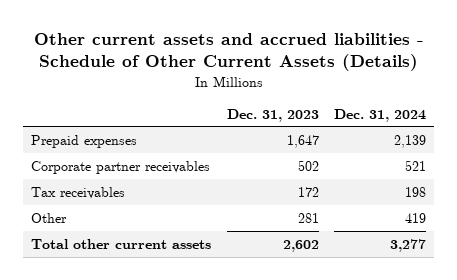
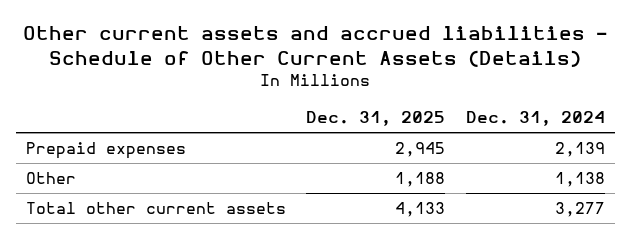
[226,108,319,122] Dec. 31, 2023 -> none
none -> [306,111,446,127] Dec. 31, 2025
[31,160,211,174] Corporate partner receivables -> none
[31,186,126,199] Tax receivables -> none
[405,212,427,223] 419 -> [554,171,605,187] 1,138

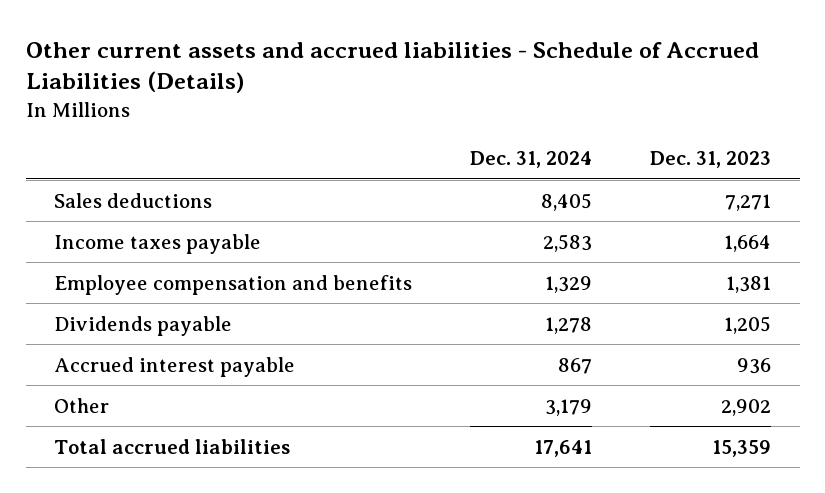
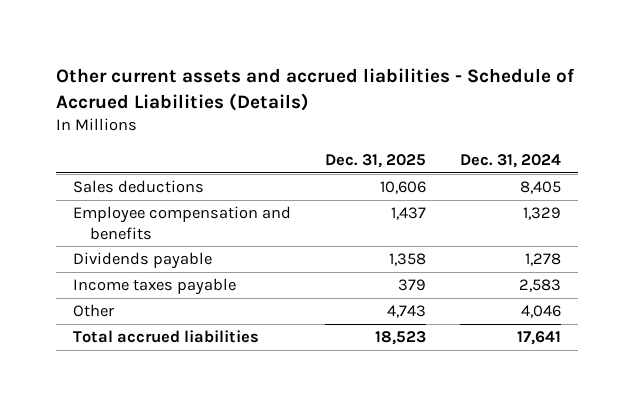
[649,151,771,169] Dec. 31, 2023 -> none
none -> [325,153,427,168] Dec. 31, 2025
[54,356,296,377] Accrued interest payable -> none
[54,233,262,254] Income taxes payable -> [73,278,237,296] Income taxes payable
[545,398,593,416] 3,179 -> [521,305,562,319] 4,046

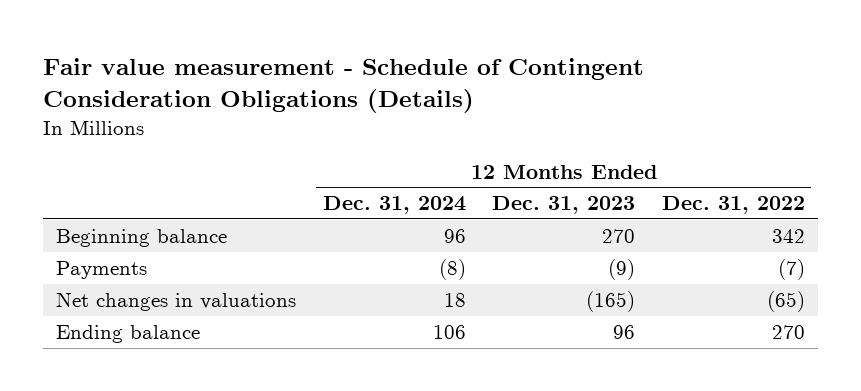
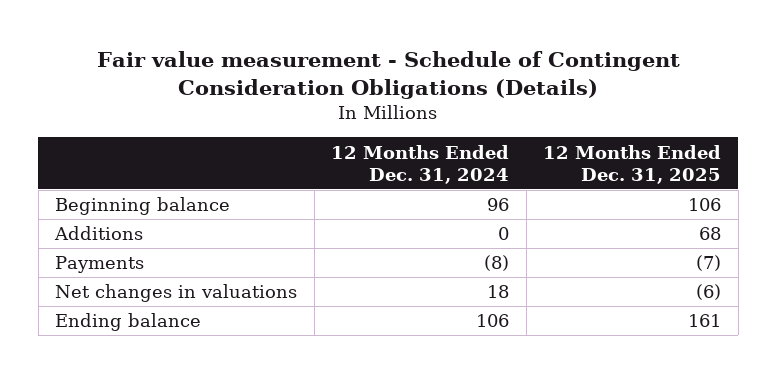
[492,196,636,215] Dec. 31, 2023 -> none
[661,196,805,215] Dec. 31, 2022 -> none
none -> [543,144,722,185] 12 Months Ended Dec. 31, 2025
none -> [54,226,144,241] Additions

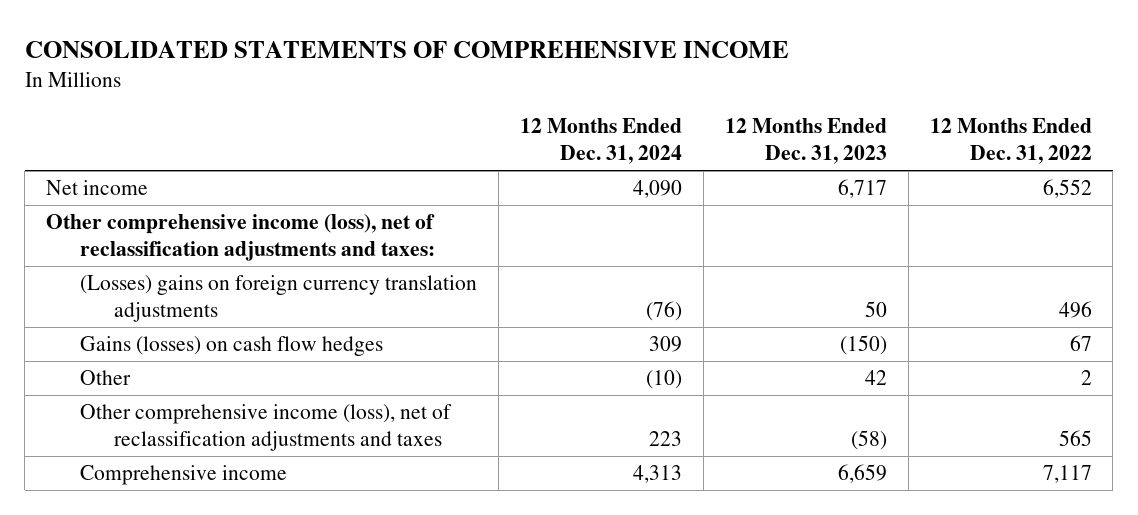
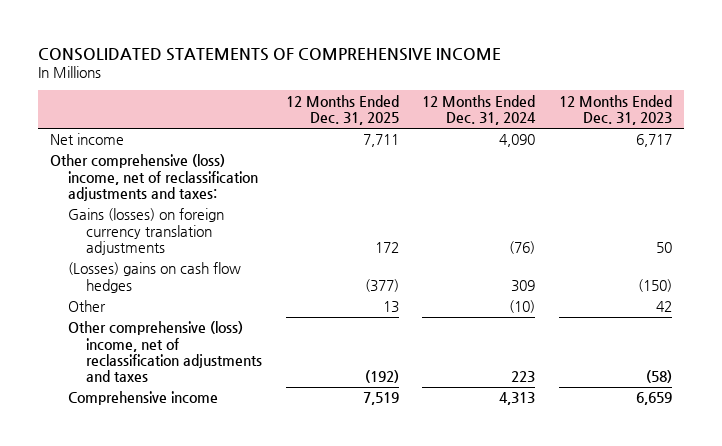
[929,118,1092,164] 12 Months Ended Dec. 31, 2022 -> none
none -> [285,94,399,126] 12 Months Ended Dec. 31, 2025
[46,214,436,262] Other comprehensive income (loss), net of reclassification adjustments and taxes: -> [49,154,258,201] Other comprehensive (loss) income, net of reclassification adjustments and taxes:
[80,275,478,323] (Losses) gains on foreign currency translation adjustments -> [67,208,224,255] Gains (losses) on foreign currency translation adjustments
[80,336,384,357] Gains (losses) on cash flow hedges -> [67,262,241,293] (Losses) gains on cash flow hedges
[80,404,453,452] Other comprehensive income (loss), net of reclassification adjustments and taxes -> [67,321,262,383] Other comprehensive (loss) income, net of reclassification adjustments and taxes

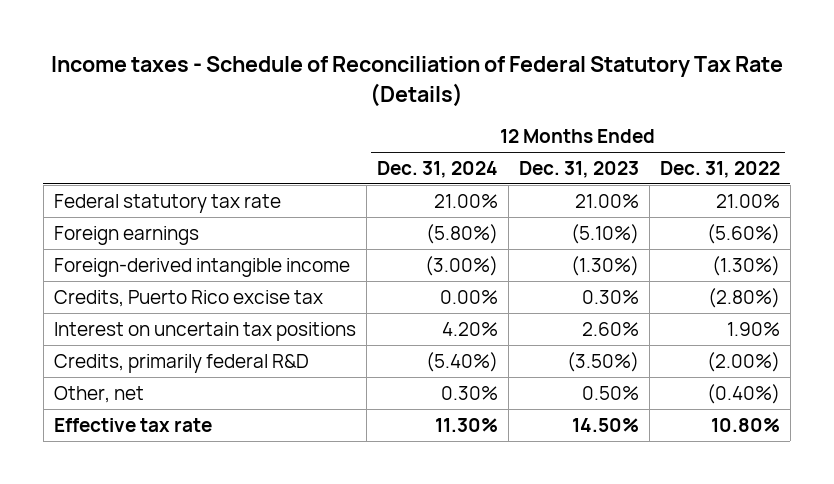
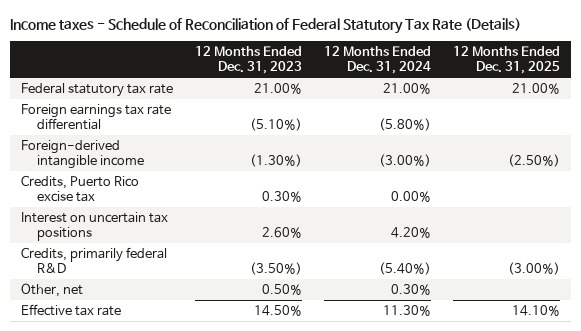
[659,160,780,178] Dec. 31, 2022 -> none
none -> [452,46,560,75] 12 Months Ended Dec. 31, 2025
[53,225,199,245] Foreign earnings -> [20,103,171,131] Foreign earnings tax rate differential

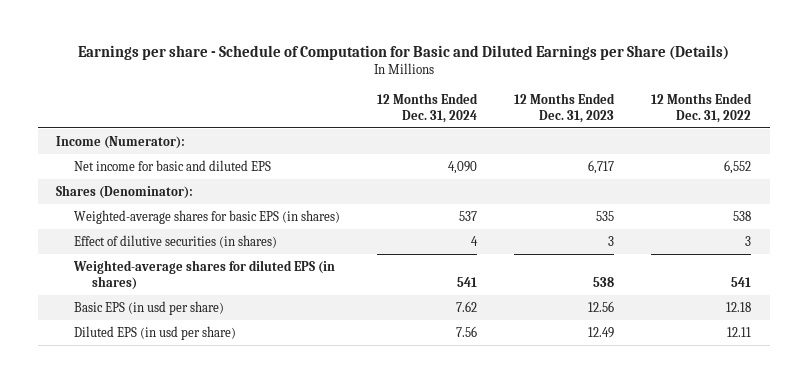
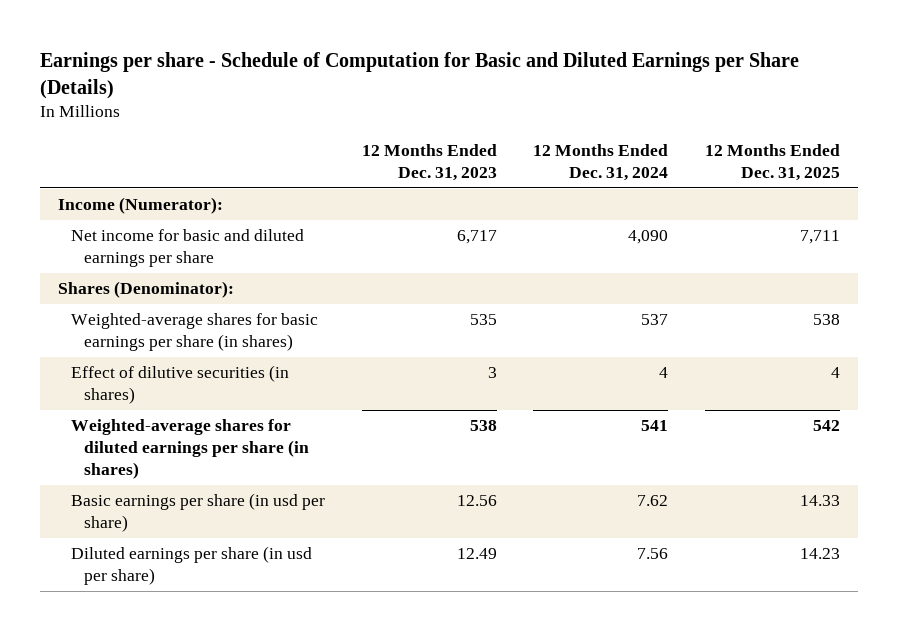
[651,92,753,123] 12 Months Ended Dec. 31, 2022 -> none
none -> [704,143,840,181] 12 Months Ended Dec. 31, 2025
[74,159,272,171] Net income for basic and diluted EPS -> [71,229,305,268] Net income for basic and diluted earnings per share
[74,209,341,224] Weighted-average shares for basic EPS (in shares) -> [71,313,319,352] Weighted-average shares for basic earnings per share (in shares)
[73,259,336,290] Weighted-average shares for diluted EPS (in shares) -> [71,419,309,480] Weighted-average shares for diluted earnings per share (in shares)
[74,300,225,315] Basic EPS (in usd per share) -> [71,493,326,533] Basic earnings per share (in usd per share)
[74,325,237,340] Diluted EPS (in usd per share) -> [71,546,313,586] Diluted earnings per share (in usd per share)

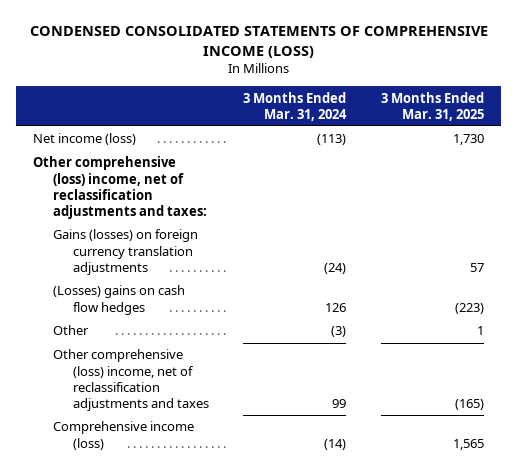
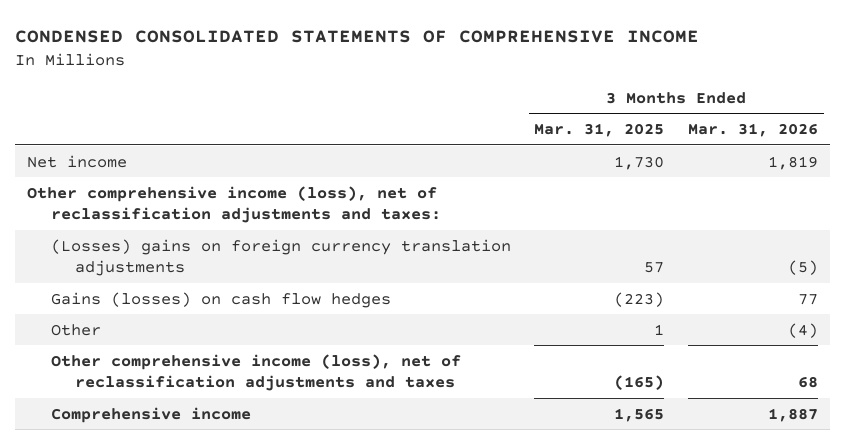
[29,26,488,58] CONDENSED CONSOLIDATED STATEMENTS OF COMPREHENSIVE INCOME (LOSS) -> [15,29,700,43] CONDENSED CONSOLIDATED STATEMENTS OF COMPREHENSIVE INCOME
[243,91,348,121] 3 Months Ended Mar. 31, 2024 -> none
none -> [687,123,818,138] Mar. 31, 2026
[33,133,137,146] Net income (loss) -> [27,154,128,168] Net income
[33,156,208,220] Other comprehensive (loss) income, net of reclassification adjustments and taxes: -> [27,185,441,223] Other comprehensive income (loss), net of reclassification adjustments and taxes:
[53,229,199,275] Gains (losses) on foreign currency translation adjustments -> [50,238,511,276] (Losses) gains on foreign currency translation adjustments
[53,285,186,315] (Losses) gains on cash flow hedges -> [50,291,391,308] Gains (losses) on cash flow hedges
[53,349,209,412] Other comprehensive (loss) income, net of reclassification adjustments and taxes -> [50,353,461,391] Other comprehensive income (loss), net of reclassification adjustments and taxes
[53,421,195,450] Comprehensive income (loss) -> [50,406,251,423] Comprehensive income

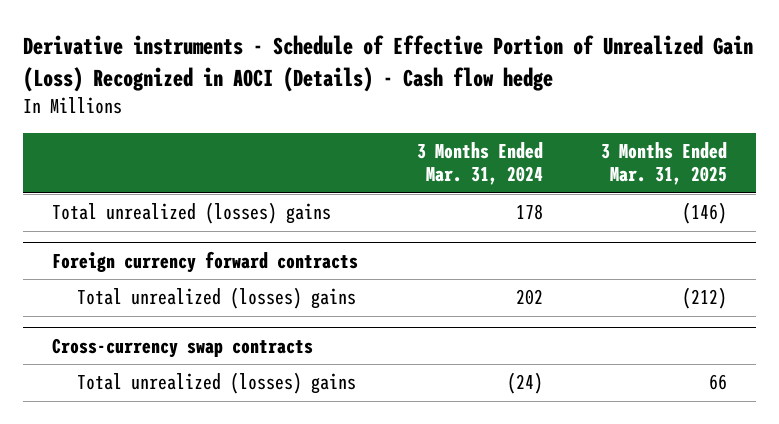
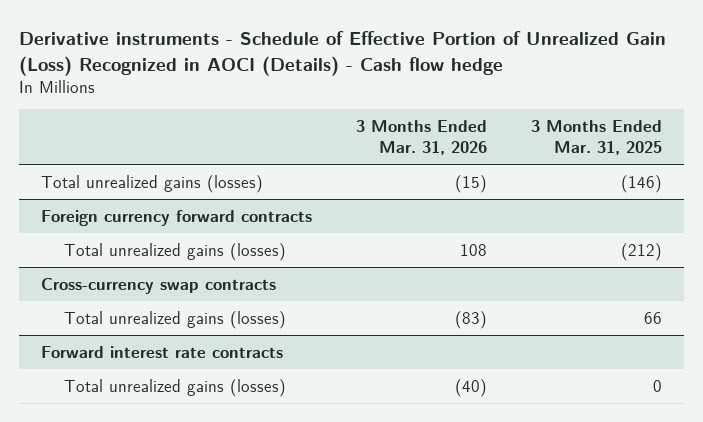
[416,142,543,186] 3 Months Ended Mar. 31, 2024 -> none
none -> [356,119,488,155] 3 Months Ended Mar. 31, 2026
[52,202,332,225] Total unrealized (losses) gains -> [41,174,264,193] Total unrealized gains (losses)
[77,287,357,310] Total unrealized (losses) gains -> [63,242,286,261] Total unrealized gains (losses)
[77,372,357,395] Total unrealized (losses) gains -> [63,310,286,329] Total unrealized gains (losses)
none -> [41,345,284,358] Forward interest rate contracts
none -> [63,378,286,397] Total unrealized gains (losses)

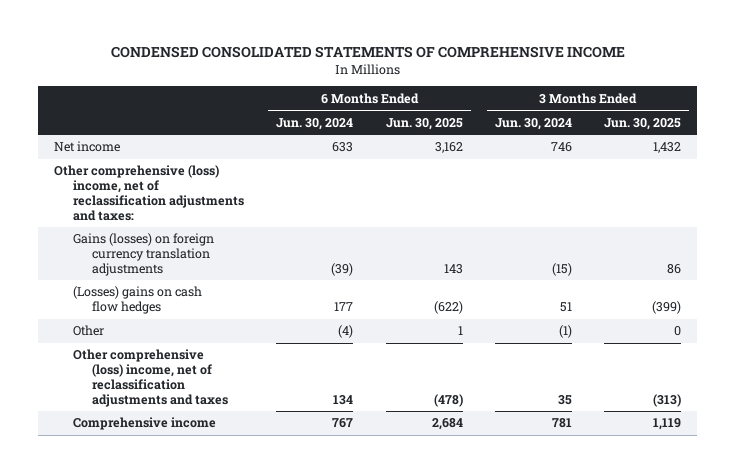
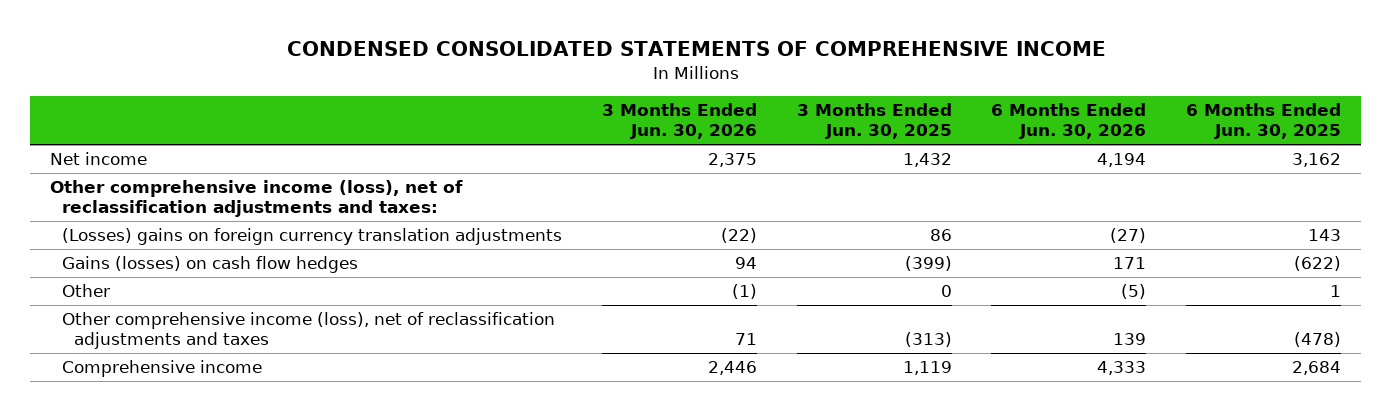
[276,117,354,130] Jun. 30, 2024 -> none
[494,117,572,130] Jun. 30, 2024 -> none
none -> [601,103,757,140] 3 Months Ended Jun. 30, 2026
none -> [991,103,1147,140] 6 Months Ended Jun. 30, 2026
[54,165,245,221] Other comprehensive (loss) income, net of reclassification adjustments and taxes: -> [49,180,463,218] Other comprehensive income (loss), net of reclassification adjustments and taxes:
[73,233,215,276] Gains (losses) on foreign currency translation adjustments -> [61,228,562,246] (Losses) gains on foreign currency translation adjustments
[73,286,203,315] (Losses) gains on cash flow hedges -> [61,256,358,274] Gains (losses) on cash flow hedges
[73,349,229,407] Other comprehensive (loss) income, net of reclassification adjustments and taxes -> [61,312,555,350] Other comprehensive income (loss), net of reclassification adjustments and taxes

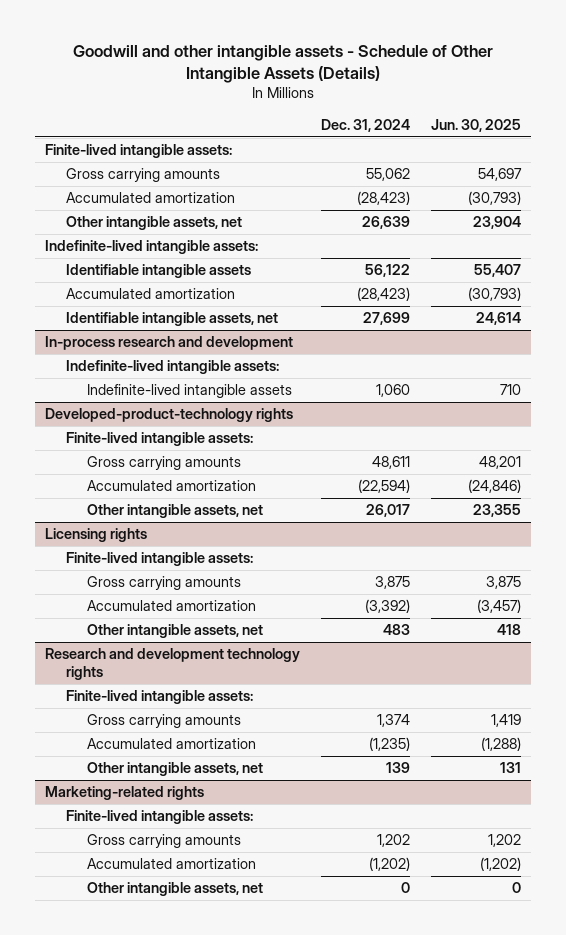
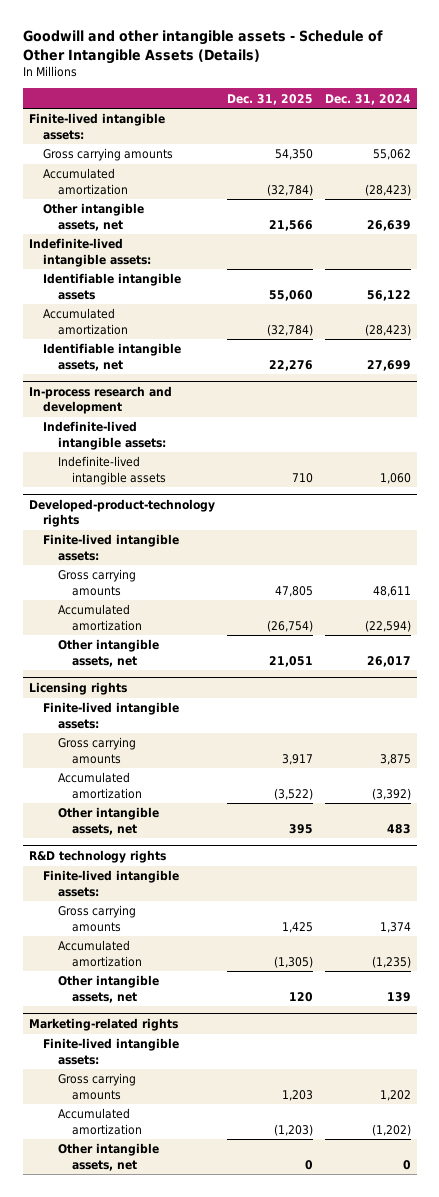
[430,118,521,132] Jun. 30, 2025 -> none
none -> [226,93,313,105] Dec. 31, 2025
[45,648,301,680] Research and development technology rights -> [28,849,166,863] R&D technology rights

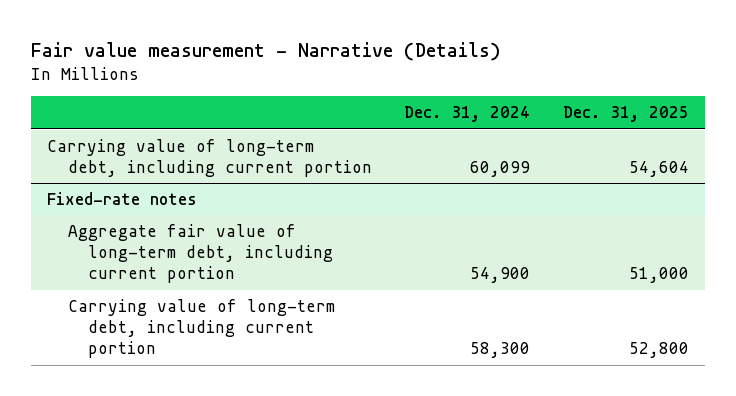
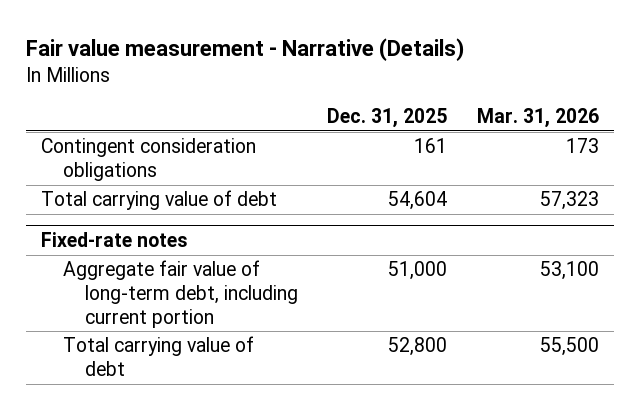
[404,106,531,123] Dec. 31, 2024 -> none
none -> [476,108,599,129] Mar. 31, 2026
none -> [40,138,256,182] Contingent consideration obligations
[47,138,372,178] Carrying value of long-term debt, including current portion -> [40,190,277,211] Total carrying value of debt
[67,298,335,359] Carrying value of long-term debt, including current portion -> [62,336,254,377] Total carrying value of debt

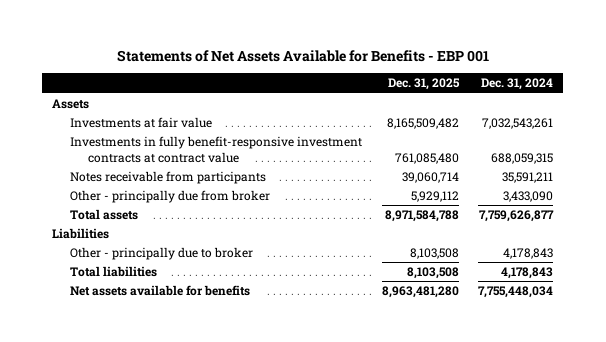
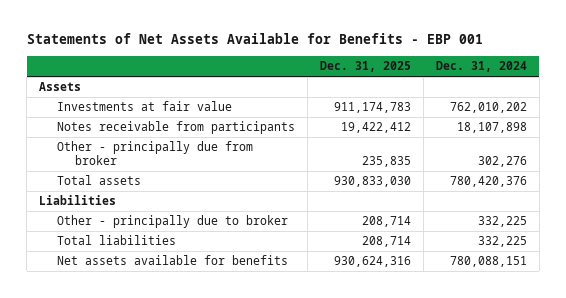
[70,136,363,163] Investments in fully benefit-responsive investment contracts at contract value -> none
[386,118,459,130] 8,165,509,482 -> [334,102,412,114] 911,174,783
[482,118,554,130] 7,032,543,261 -> [449,102,527,114] 762,010,202
[401,172,459,184] 39,060,714 -> [341,122,412,134] 19,422,412
[502,172,554,184] 35,591,211 -> [456,122,527,134] 18,107,898
[410,191,459,203] 5,929,112 -> [362,155,412,167] 235,835
[503,191,554,203] 3,433,090 -> [477,155,527,167] 302,276
[384,210,459,223] 8,971,584,788 -> [334,176,412,188] 930,833,030
[479,210,555,223] 7,759,626,877 -> [449,176,527,188] 780,420,376
[409,248,459,260] 8,103,508 -> [362,216,412,228] 208,714
[503,248,554,260] 4,178,843 -> [477,216,527,228] 332,225
[406,267,459,280] 8,103,508 -> [362,236,412,248] 208,714
[501,267,554,280] 4,178,843 -> [477,236,527,248] 332,225
[381,286,459,299] 8,963,481,280 -> [334,256,412,268] 930,624,316
[478,286,554,299] 7,755,448,034 -> [449,256,527,268] 780,088,151

